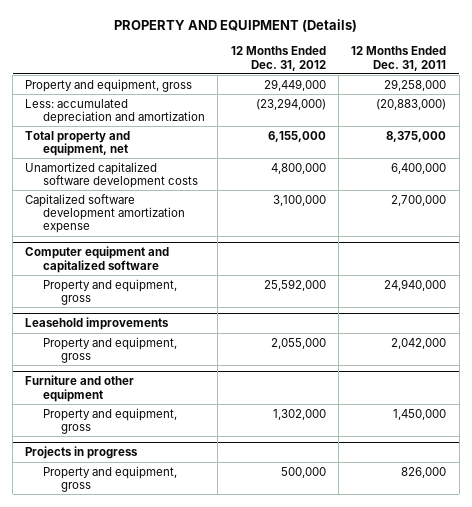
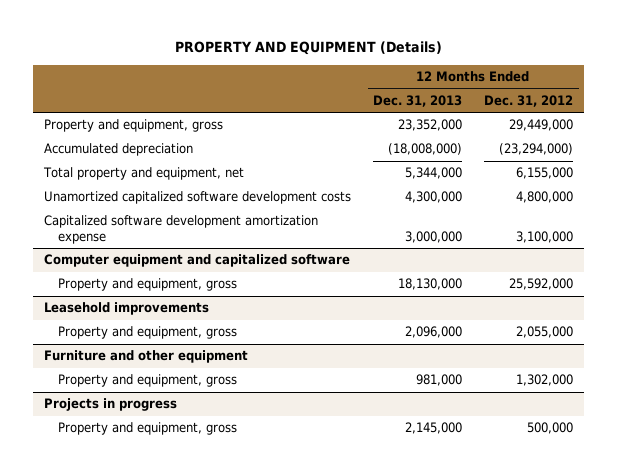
[351,46,447,71] 12 Months Ended Dec. 31, 2011 -> none
none -> [373,94,463,107] Dec. 31, 2013
[25,98,206,125] Less: accumulated depreciation and amortization -> [44,143,194,157] Accumulated depreciation

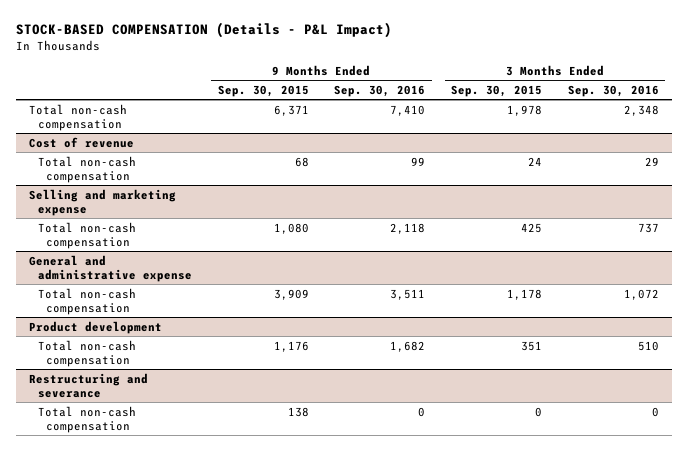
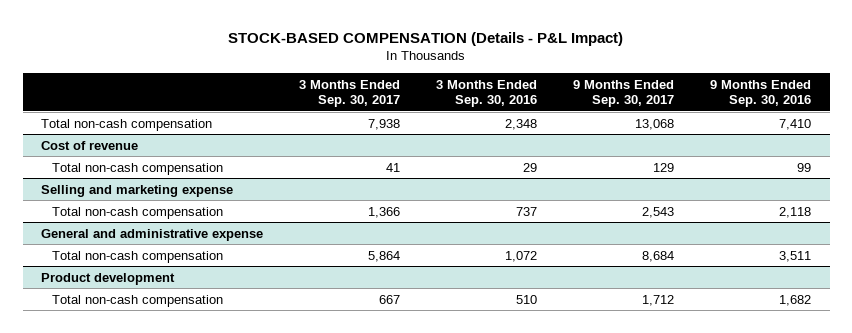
[217,84,309,97] Sep. 30, 2015 -> none
[451,84,543,97] Sep. 30, 2015 -> none
none -> [298,79,400,108] 3 Months Ended Sep. 30, 2017
none -> [573,79,675,108] 9 Months Ended Sep. 30, 2017
[28,372,148,399] Restructuring and severance -> none
[37,405,136,434] Total non-cash compensation -> none

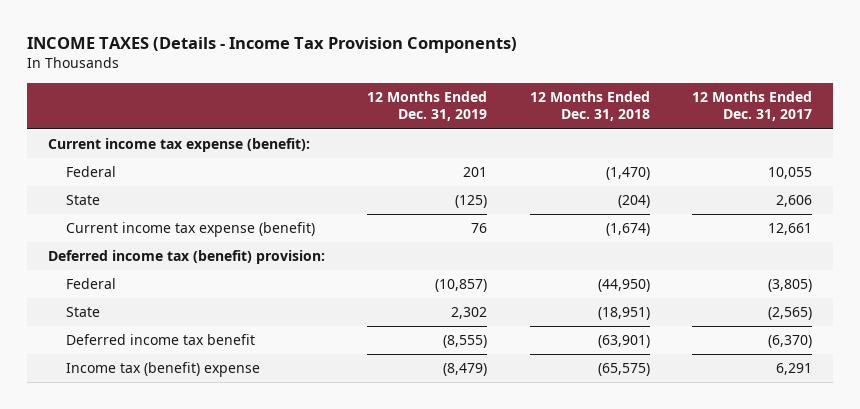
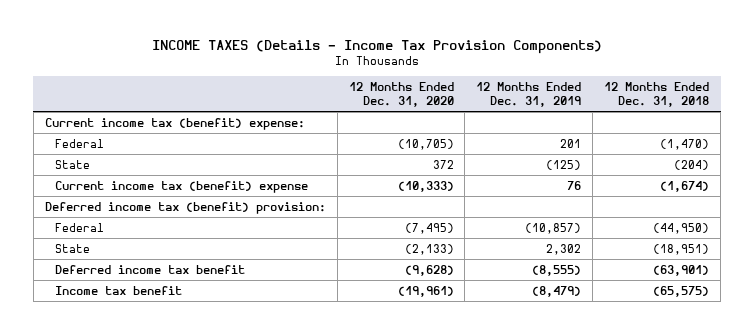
[691,90,812,122] 12 Months Ended Dec. 31, 2017 -> none
none -> [348,82,454,108] 12 Months Ended Dec. 31, 2020
[48,138,311,153] Current income tax expense (benefit): -> [44,117,305,130] Current income tax (benefit) expense:
[66,222,316,238] Current income tax expense (benefit) -> [54,180,308,193] Current income tax (benefit) expense
[66,362,261,378] Income tax (benefit) expense -> [54,285,182,295] Income tax benefit

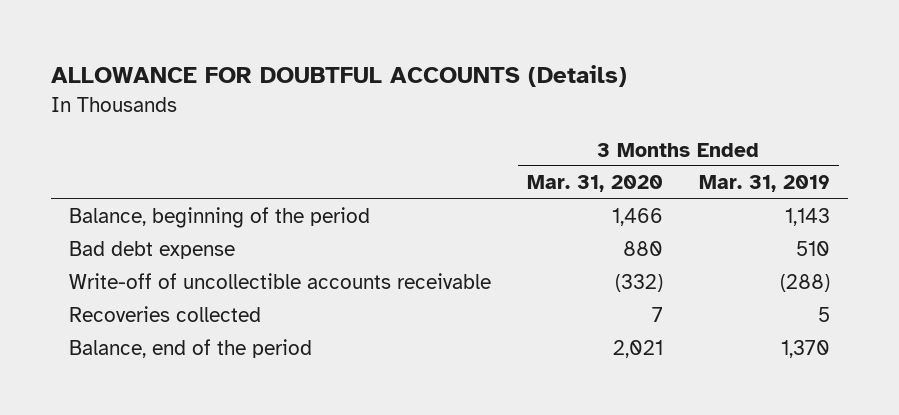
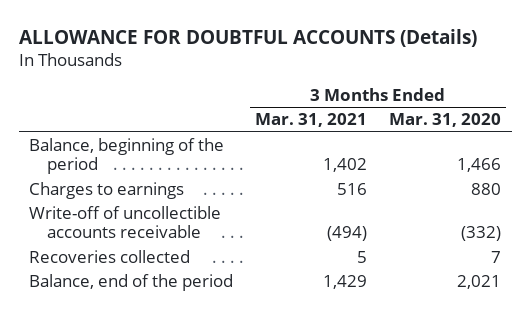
[698,175,830,193] Mar. 31, 2019 -> none
none -> [255,113,368,128] Mar. 31, 2021
[68,240,235,259] Bad debt expense -> [29,182,185,200] Charges to earnings

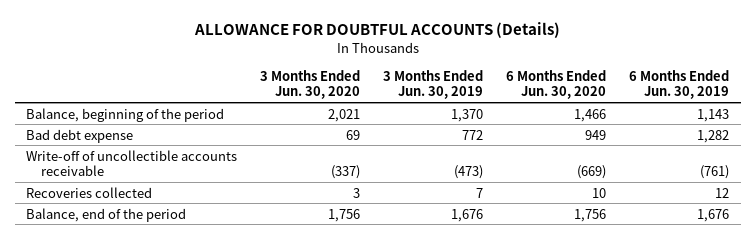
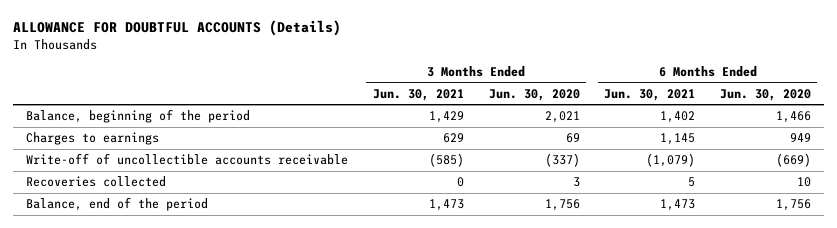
[383,70,484,100] 3 Months Ended Jun. 30, 2019 -> none
[629,70,730,100] 6 Months Ended Jun. 30, 2019 -> none
none -> [372,88,464,101] Jun. 30, 2021
none -> [604,88,696,101] Jun. 30, 2021
[26,128,134,143] Bad debt expense -> [25,132,159,146] Charges to earnings

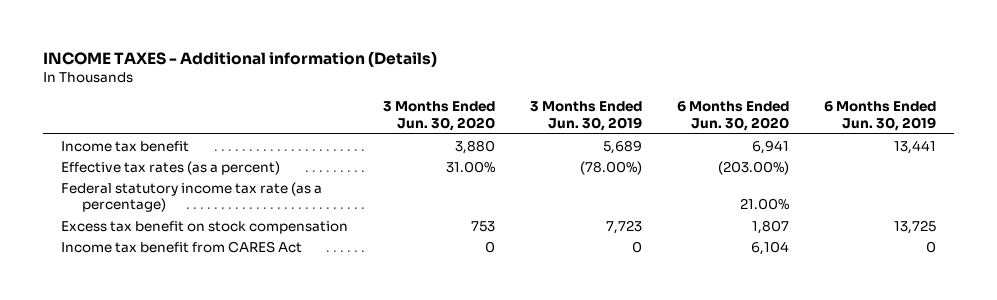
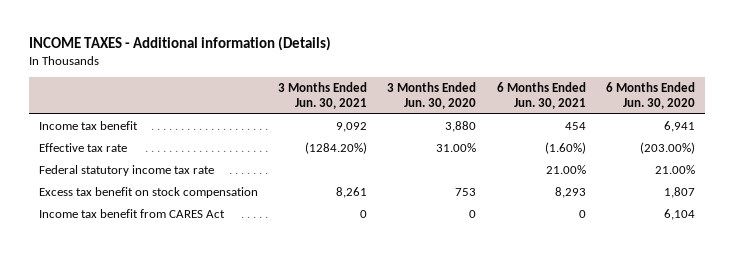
[530,101,643,132] 3 Months Ended Jun. 30, 2019 -> none
[824,101,937,132] 6 Months Ended Jun. 30, 2019 -> none
none -> [278,82,368,109] 3 Months Ended Jun. 30, 2021
none -> [496,82,586,109] 6 Months Ended Jun. 30, 2021
[60,160,280,175] Effective tax rates (as a percent) -> [38,143,127,153] Effective tax rate
[60,181,322,213] Federal statutory income tax rate (as a percentage) -> [38,165,214,177] Federal statutory income tax rate

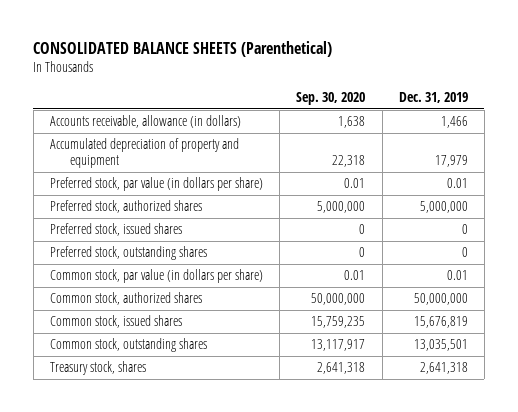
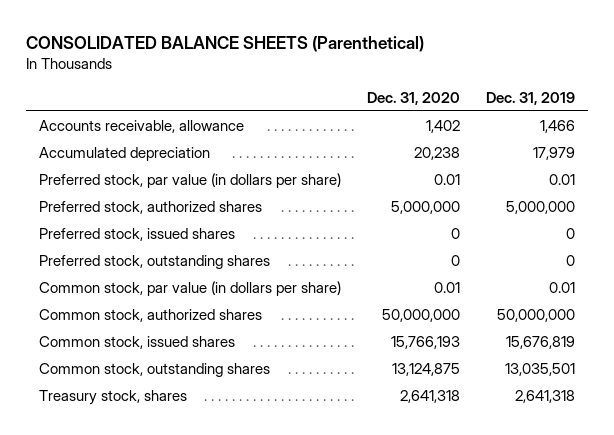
[296,92,366,106] Sep. 30, 2020 -> none
none -> [366,91,460,105] Dec. 31, 2020
[50,115,242,129] Accounts receivable, allowance (in dollars) -> [38,120,244,134] Accounts receivable, allowance
[50,138,240,169] Accumulated depreciation of property and equipment -> [38,147,210,162] Accumulated depreciation

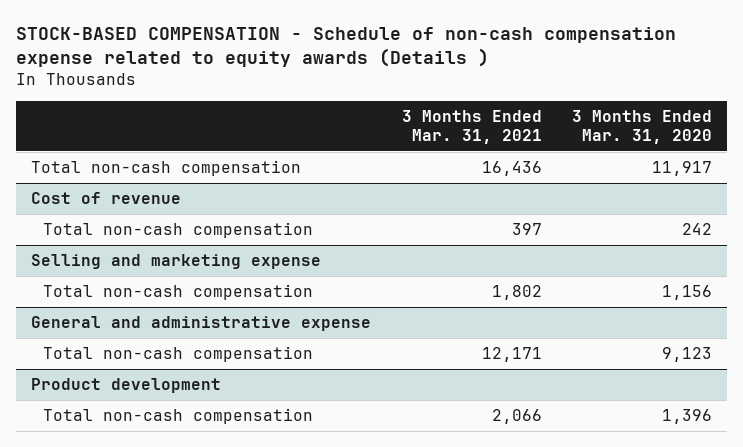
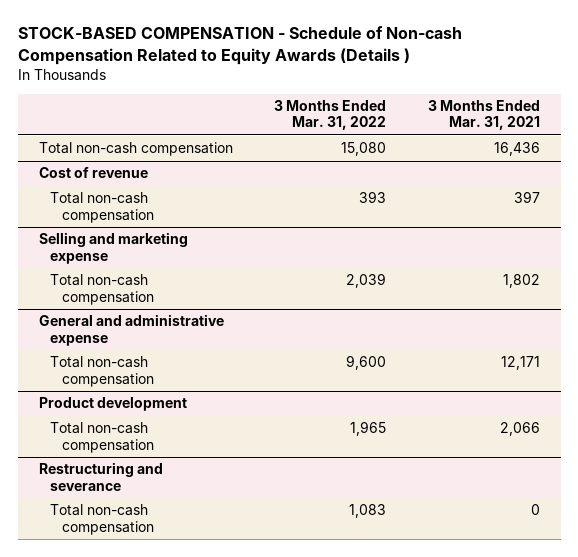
[15,26,676,68] STOCK-BASED COMPENSATION - Schedule of non-cash compensation expense related to equity awards (Details ) -> [17,26,462,65] STOCK-BASED COMPENSATION - Schedule of Non-cash Compensation Related to Equity Awards (Details )
[572,109,713,144] 3 Months Ended Mar. 31, 2020 -> none
none -> [274,99,387,131] 3 Months Ended Mar. 31, 2022
none -> [38,462,163,491] Restructuring and severance
none -> [50,504,154,535] Total non-cash compensation

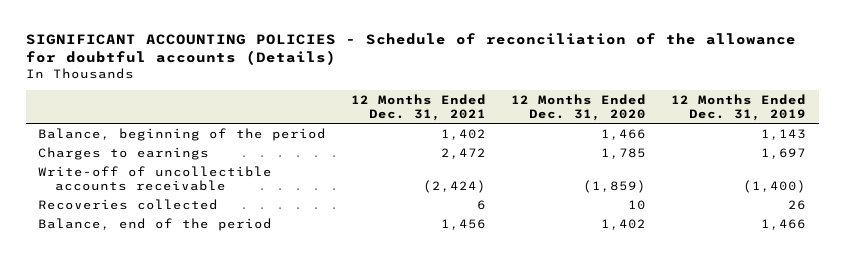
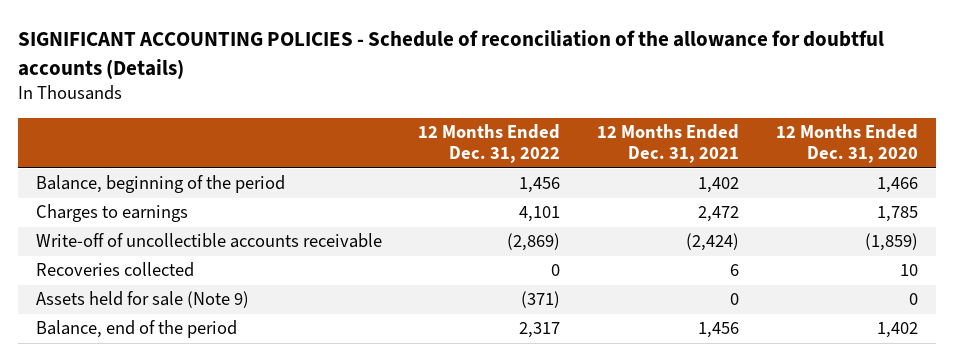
[671,93,807,121] 12 Months Ended Dec. 31, 2019 -> none
none -> [418,124,561,164] 12 Months Ended Dec. 31, 2022
none -> [35,291,249,309] Assets held for sale (Note 9)

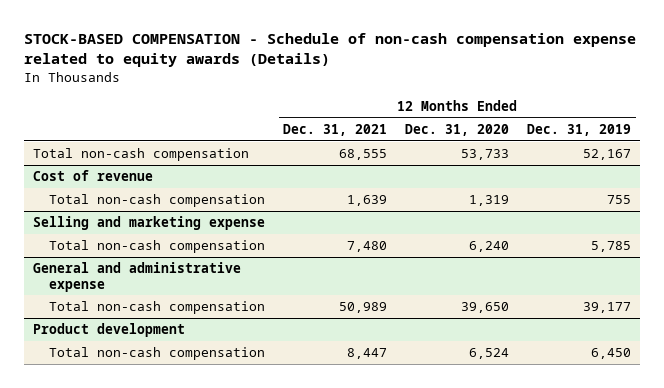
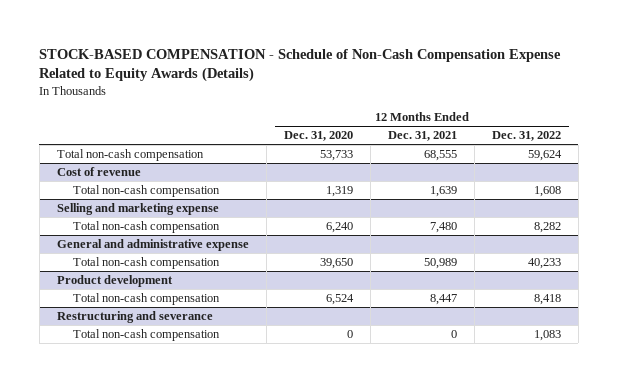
[23,33,636,68] STOCK-BASED COMPENSATION - Schedule of non-cash compensation expense related to equity awards (Details) -> [39,48,562,83] STOCK-BASED COMPENSATION - Schedule of Non-Cash Compensation Expense Related to Equity Awards (Details)
[527,124,632,137] Dec. 31, 2019 -> none
none -> [491,131,561,142] Dec. 31, 2022
none -> [56,311,213,324] Restructuring and severance
none -> [73,329,221,342] Total non-cash compensation

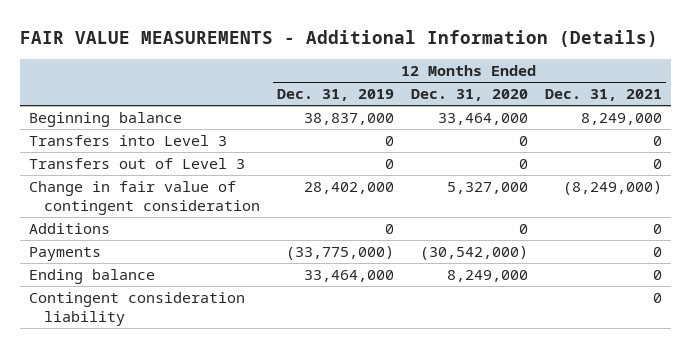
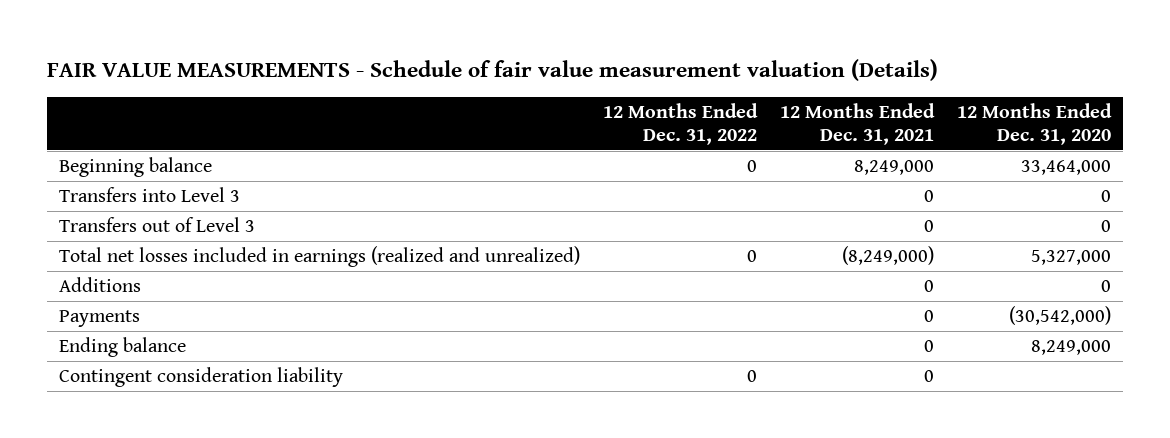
[20,29,659,47] FAIR VALUE MEASUREMENTS - Additional Information (Details) -> [46,59,938,82] FAIR VALUE MEASUREMENTS - Schedule of fair value measurement valuation (Details)
[276,89,394,102] Dec. 31, 2019 -> none
none -> [602,102,758,146] 12 Months Ended Dec. 31, 2022
[28,181,260,215] Change in fair value of contingent consideration -> [58,245,580,267] Total net losses included in earnings (realized and unrealized)

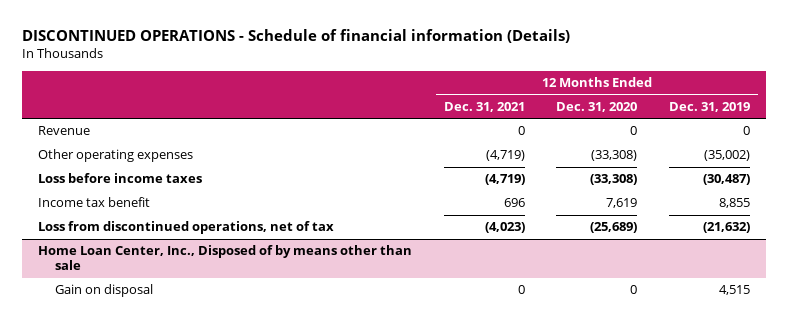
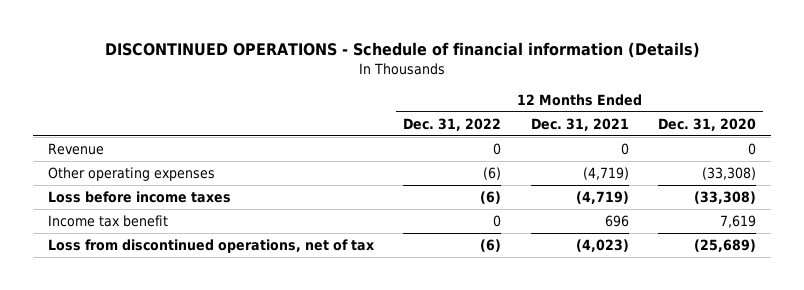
[668,101,750,112] Dec. 31, 2019 -> none
none -> [403,117,502,131] Dec. 31, 2022
[37,245,412,271] Home Loan Center, Inc., Disposed of by means other than sale -> none
[55,284,154,298] Gain on disposal -> none

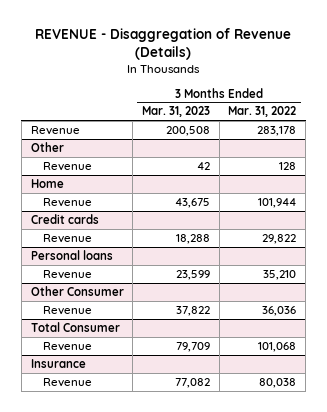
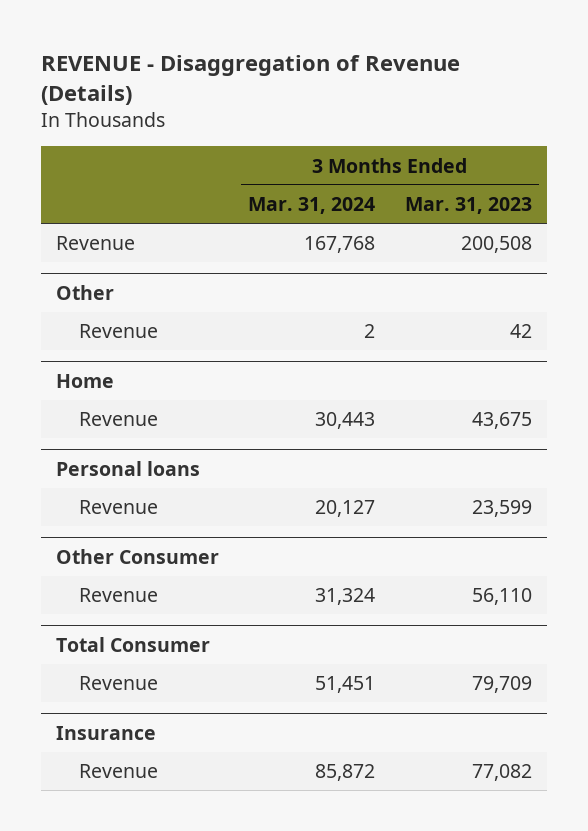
[228,106,297,118] Mar. 31, 2022 -> none
none -> [248,196,376,214] Mar. 31, 2024
[30,213,99,224] Credit cards -> none
[43,233,93,243] Revenue -> none
[175,305,210,316] 37,822 -> [471,588,532,606] 56,110

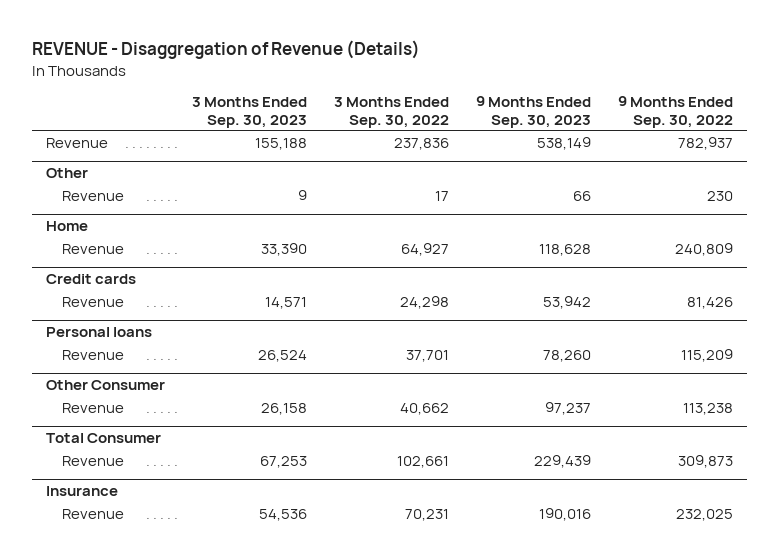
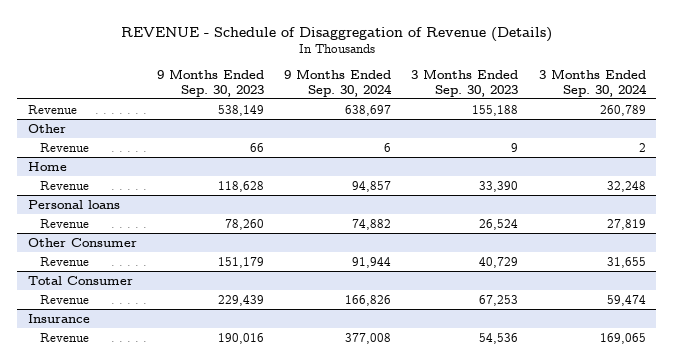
[32,40,421,60] REVENUE - Disaggregation of Revenue (Details) -> [120,26,552,42] REVENUE - Schedule of Disaggregation of Revenue (Details)
[333,96,449,128] 3 Months Ended Sep. 30, 2022 -> none
[618,95,734,128] 9 Months Ended Sep. 30, 2022 -> none
none -> [284,69,393,97] 9 Months Ended Sep. 30, 2024
none -> [538,69,647,97] 3 Months Ended Sep. 30, 2024
[45,274,136,285] Credit cards -> none
[61,296,124,307] Revenue -> none
[260,402,307,415] 26,158 -> [479,256,519,268] 40,729
[545,401,592,415] 97,237 -> [217,256,264,268] 151,179

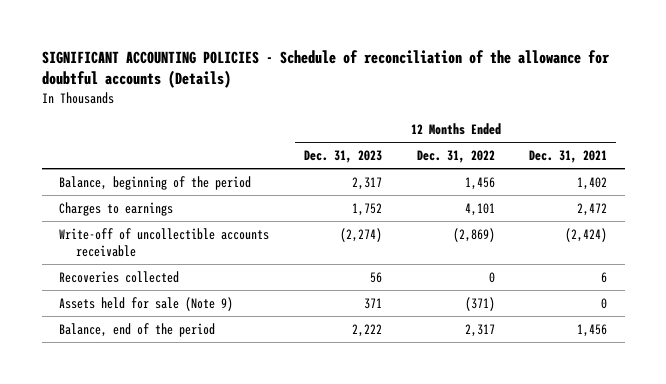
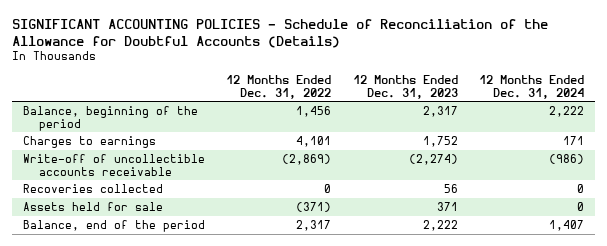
[41,50,610,89] SIGNIFICANT ACCOUNTING POLICIES - Schedule of reconciliation of the allowance for doubtful accounts (Details) -> [12,18,549,48] SIGNIFICANT ACCOUNTING POLICIES - Schedule of Reconciliation of the Allowance for Doubtful Accounts (Details)
[529,150,608,164] Dec. 31, 2021 -> none
none -> [479,75,585,99] 12 Months Ended Dec. 31, 2024
[59,296,234,311] Assets held for sale (Note 9) -> [22,201,163,211] Assets held for sale

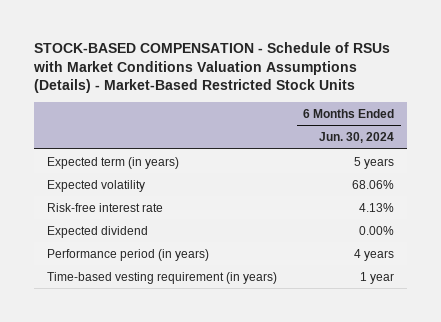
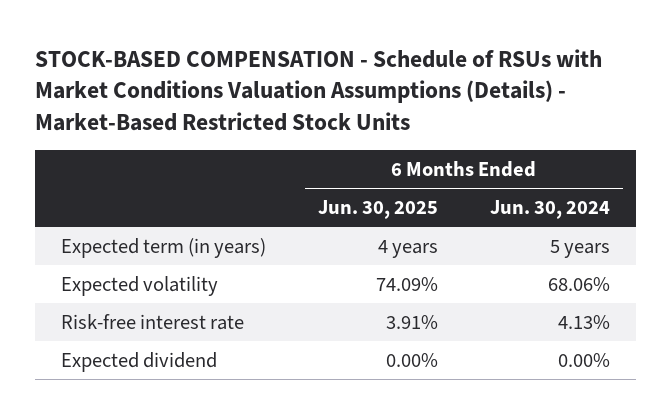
none -> [318,199,439,219] Jun. 30, 2025
[47,248,210,261] Performance period (in years) -> none
[47,271,278,284] Time-based vesting requirement (in years) -> none

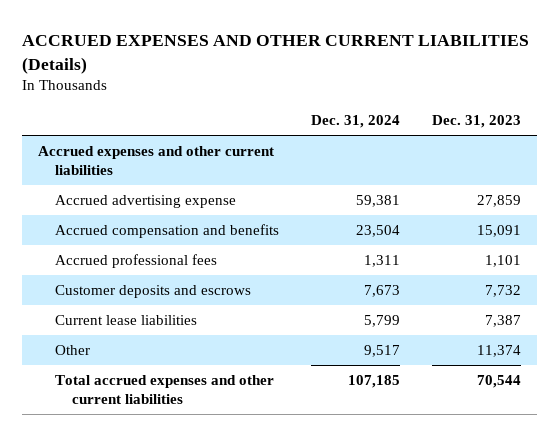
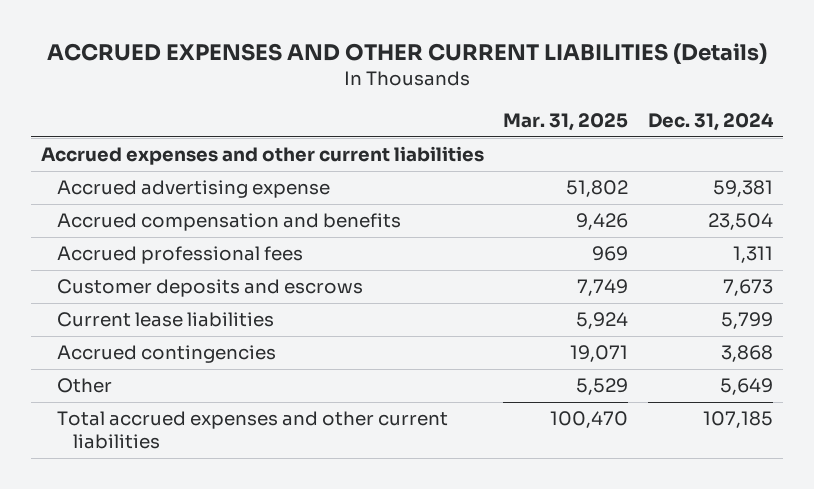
[432,115,522,129] Dec. 31, 2023 -> none
none -> [503,112,629,131] Mar. 31, 2025
none -> [56,345,276,364] Accrued contingencies
[364,345,401,358] 9,517 -> [719,378,773,396] 5,649

